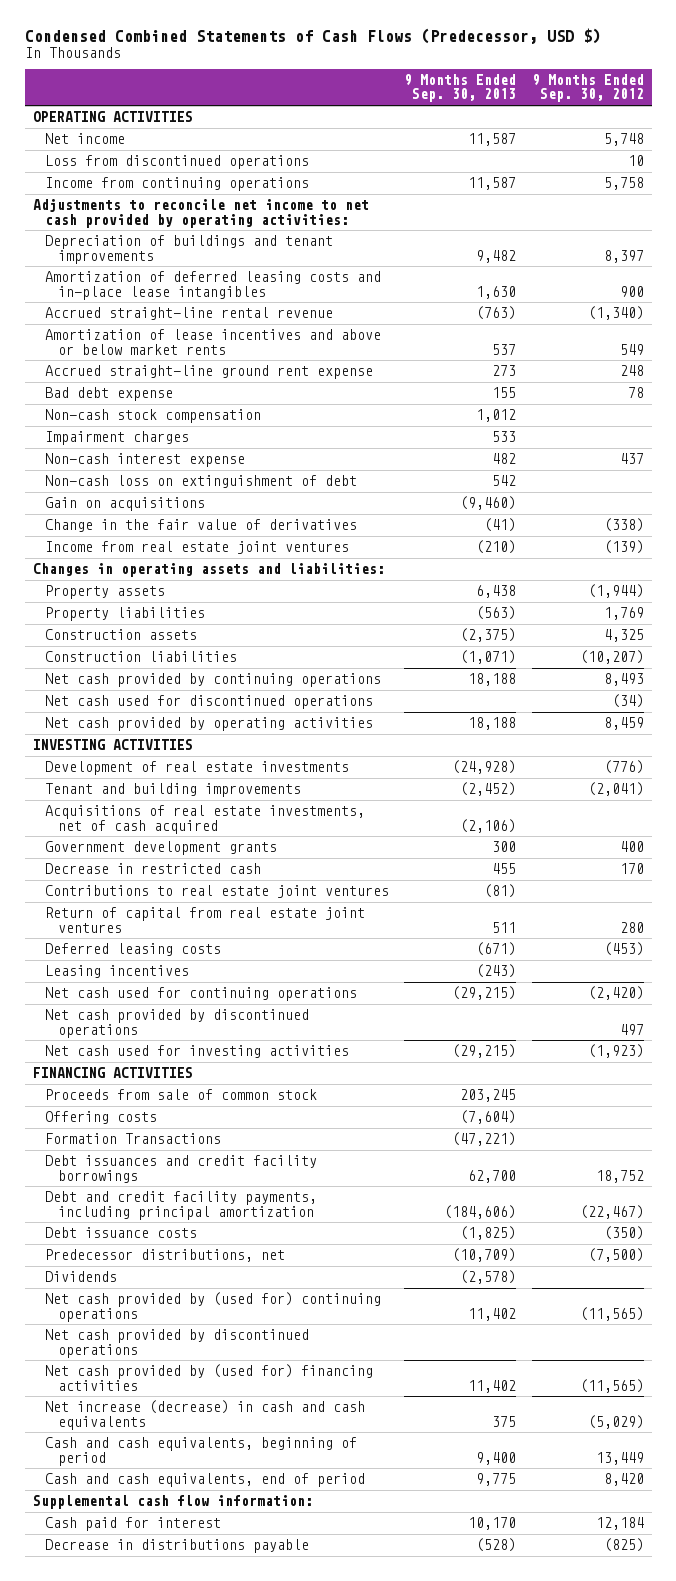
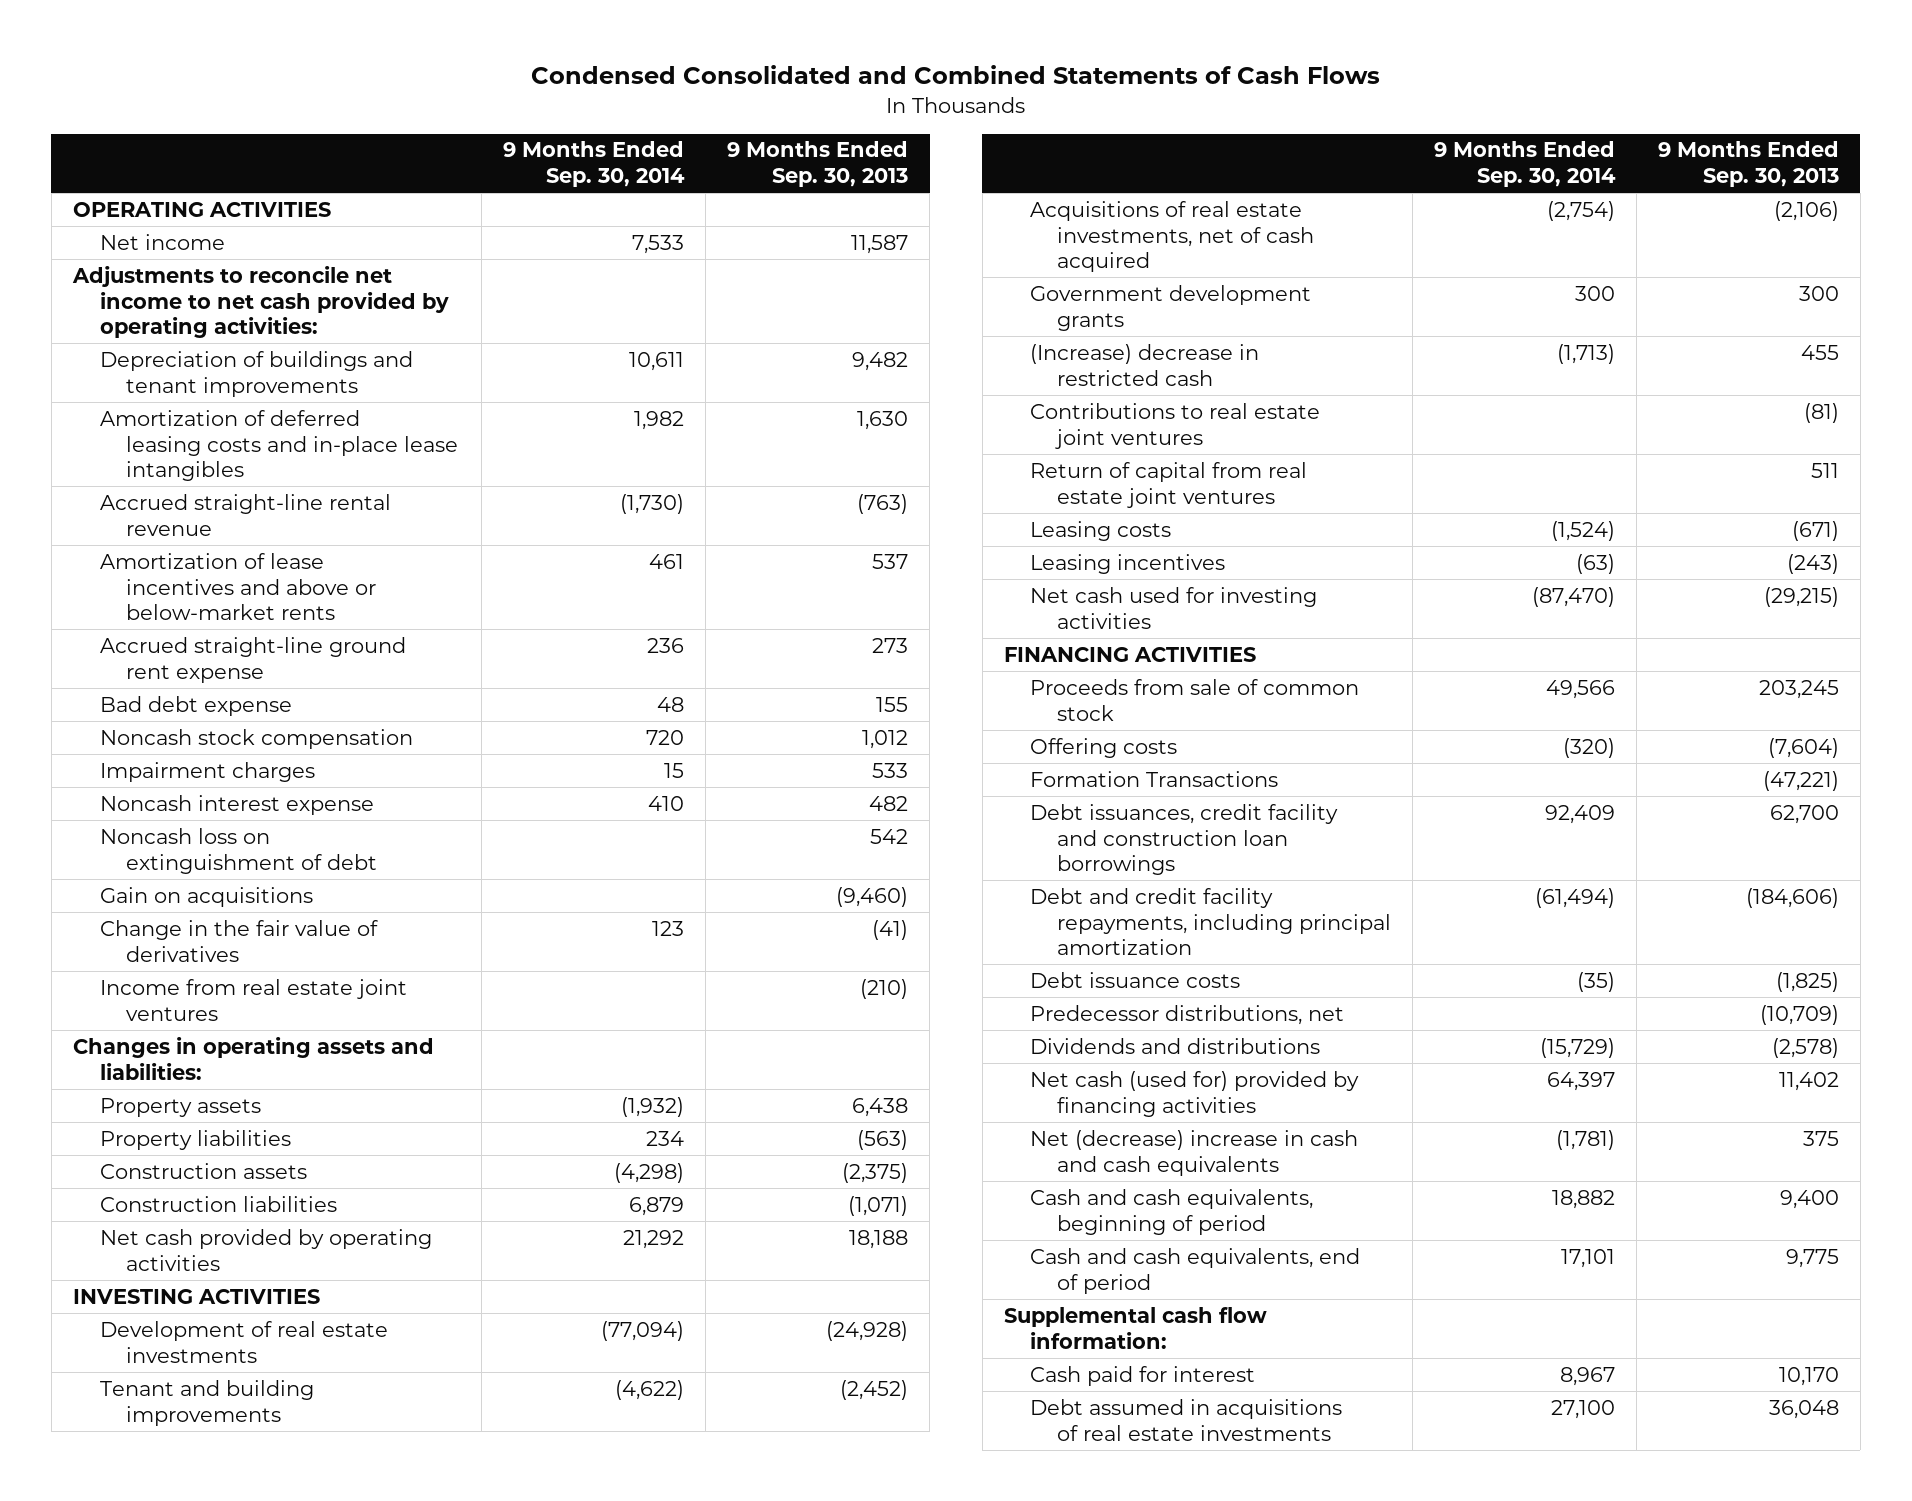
[24,28,601,45] Condensed Combined Statements of Cash Flows (Predecessor, USD $) -> [530,65,1380,85] Condensed Consolidated and Combined Statements of Cash Flows
[531,73,644,103] 9 Months Ended Sep. 30, 2012 -> none
none -> [503,141,686,188] 9 Months Ended Sep. 30, 2014
[45,155,310,170] Loss from discontinued operations -> none
[45,177,310,192] Income from continuing operations -> none
[45,329,382,355] Amortization of lease incentives and above or below market rents -> [99,552,377,621] Amortization of lease incentives and above or below-market rents
[45,409,262,424] Non-cash stock compensation -> [99,728,413,749] Noncash stock compensation
[45,453,246,468] Non-cash interest expense -> [99,794,374,815] Noncash interest expense
[45,475,358,489] Non-cash loss on extinguishment of debt -> [99,827,378,874] Noncash loss on extinguishment of debt
[45,673,382,688] Net cash provided by continuing operations -> none
[45,695,374,710] Net cash used for discontinued operations -> none
[45,863,262,875] Decrease in restricted cash -> [1030,343,1260,386] (Increase) decrease in restricted cash
[45,943,222,957] Deferred leasing costs -> [1030,520,1172,541] Leasing costs
[45,987,358,1002] Net cash used for continuing operations -> none
[45,1009,310,1038] Net cash provided by discontinued operations -> none
[45,1155,318,1183] Debt issuances and credit facility borrowings -> [1030,803,1339,876] Debt issuances, credit facility and construction loan borrowings
[45,1191,318,1220] Debt and credit facility payments, including principal amortization -> [1030,887,1391,956] Debt and credit facility repayments, including principal amortization
[45,1329,310,1358] Net cash provided by discontinued operations -> none
[45,1364,374,1391] Net cash provided by (used for) financing activities -> none
[45,1271,118,1283] Dividends -> [1030,1037,1321,1054] Dividends and distributions
[45,1292,382,1322] Net cash provided by (used for) continuing operations -> [1030,1070,1360,1117] Net cash (used for) provided by financing activities
[45,1400,366,1430] Net increase (decrease) in cash and cash equivalents -> [1030,1129,1359,1176] Net (decrease) increase in cash and cash equivalents
[45,1539,310,1554] Decrease in distributions payable -> none
none -> [1030,1398,1343,1441] Debt assumed in acquisitions of real estate investments

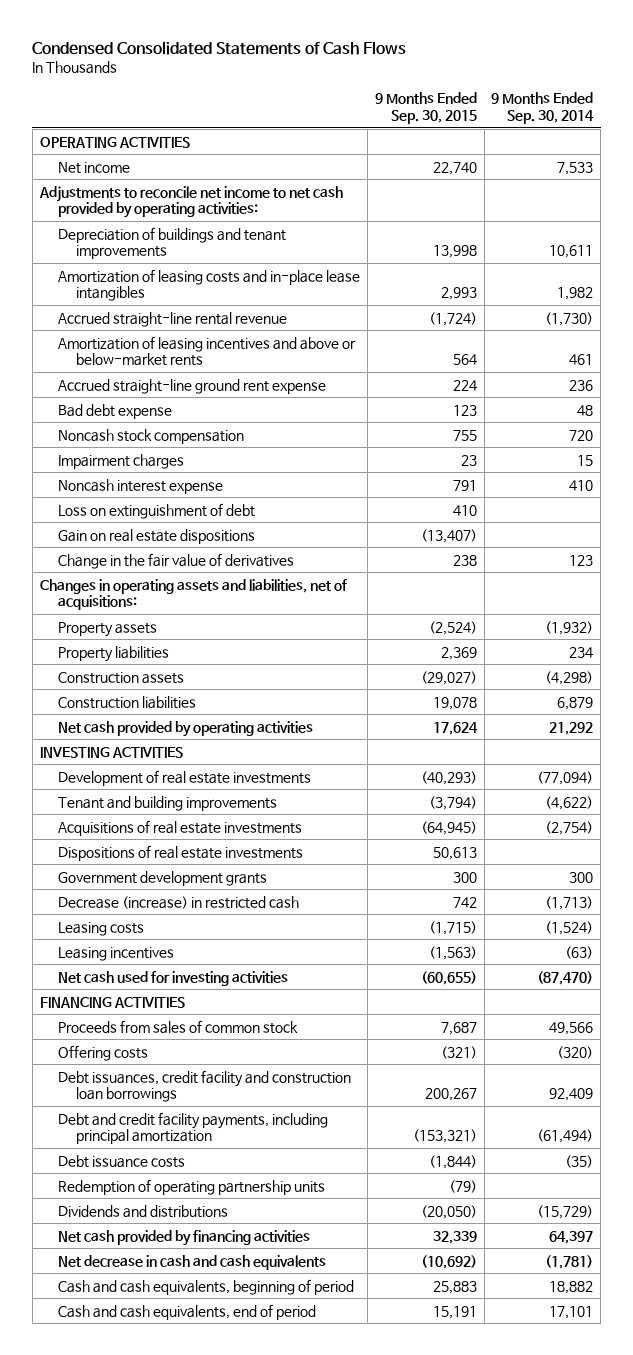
[530,65,1380,85] Condensed Consolidated and Combined Statements of Cash Flows -> [32,40,407,55] Condensed Consolidated Statements of Cash Flows
[727,141,909,188] 9 Months Ended Sep. 30, 2013 -> none
none -> [374,92,477,124] 9 Months Ended Sep. 30, 2015
[99,409,459,482] Amortization of deferred leasing costs and in-place lease intangibles -> [58,268,361,302] Amortization of leasing costs and in-place lease intangibles
[99,552,377,621] Amortization of lease incentives and above or below-market rents -> [58,335,357,367] Amortization of leasing incentives and above or below-market rents
[99,886,313,907] Gain on acquisitions -> none
[99,827,378,874] Noncash loss on extinguishment of debt -> [58,502,256,519] Loss on extinguishment of debt
none -> [58,528,256,544] Gain on real estate dispositions
[99,978,407,1021] Income from real estate joint ventures -> none
[72,1036,434,1080] Changes in operating assets and liabilities: -> [39,578,348,611] Changes in operating assets and liabilities, net of acquisitions:
[1030,200,1314,273] Acquisitions of real estate investments, net of cash acquired -> [58,819,303,836] Acquisitions of real estate investments
none -> [58,844,304,861] Dispositions of real estate investments
[1030,402,1321,449] Contributions to real estate joint ventures -> none
[1030,461,1308,508] Return of capital from real estate joint ventures -> none
[1030,343,1260,386] (Increase) decrease in restricted cash -> [58,895,300,909] Decrease (increase) in restricted cash
[1030,678,1360,721] Proceeds from sale of common stock -> [58,1019,299,1034] Proceeds from sales of common stock
[1030,770,1279,787] Formation Transactions -> none
[1030,887,1391,956] Debt and credit facility repayments, including principal amortization -> [58,1111,329,1145] Debt and credit facility payments, including principal amortization
[1030,1004,1345,1025] Predecessor distributions, net -> none
none -> [58,1178,326,1195] Redemption of operating partnership units
[1030,1070,1360,1117] Net cash (used for) provided by financing activities -> [58,1229,311,1246] Net cash provided by financing activities
[1030,1129,1359,1176] Net (decrease) increase in cash and cash equivalents -> [58,1254,327,1270] Net decrease in cash and cash equivalents
[1003,1306,1267,1349] Supplemental cash flow information: -> none
[1030,1365,1256,1386] Cash paid for interest -> none
[1030,1398,1343,1441] Debt assumed in acquisitions of real estate investments -> none

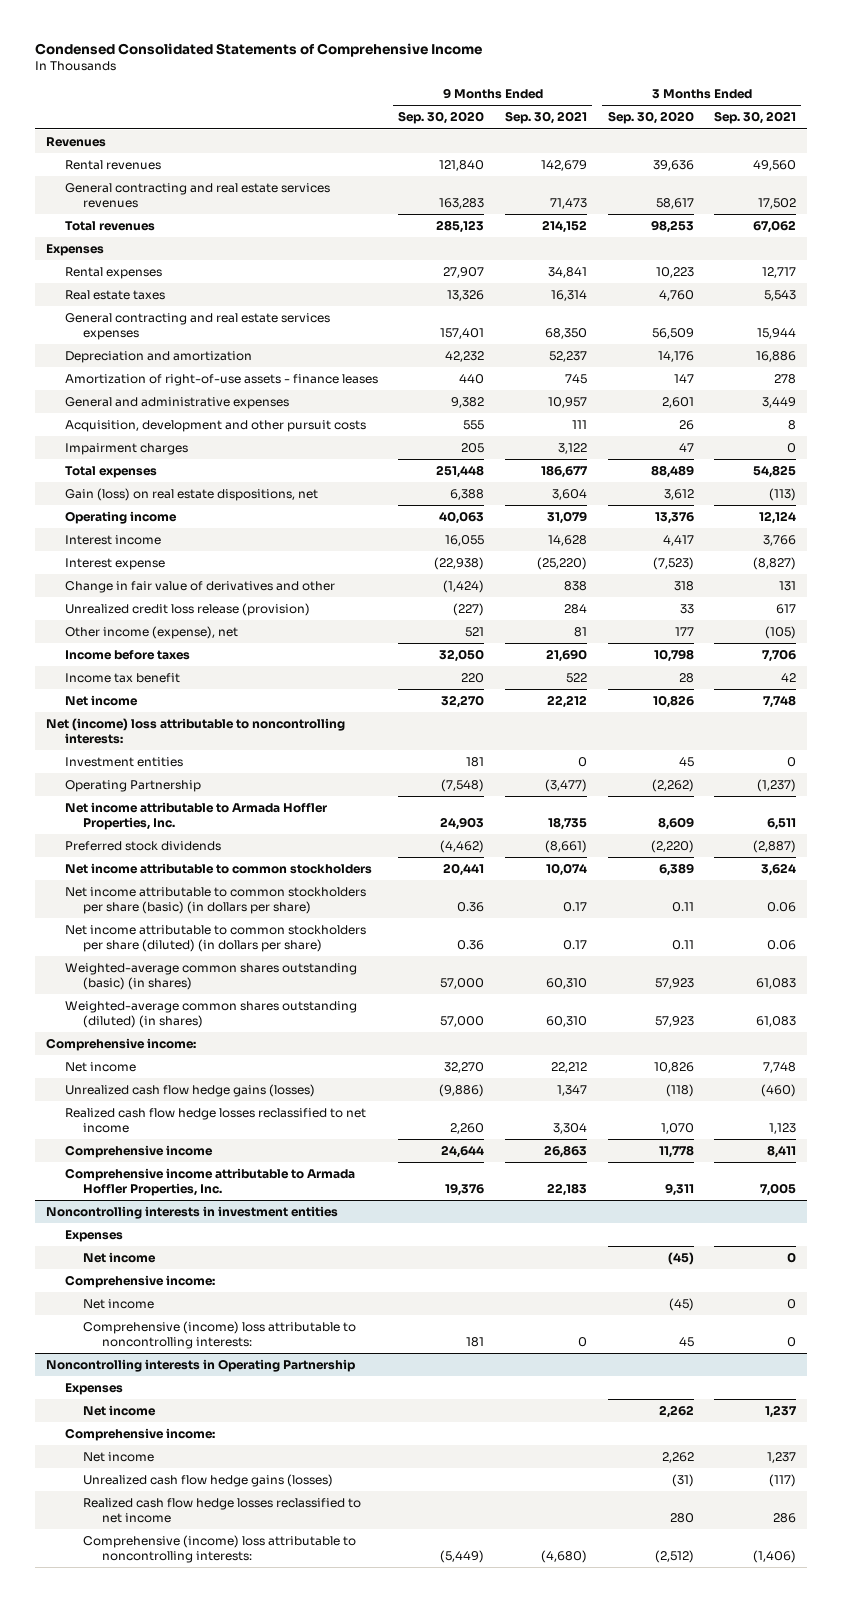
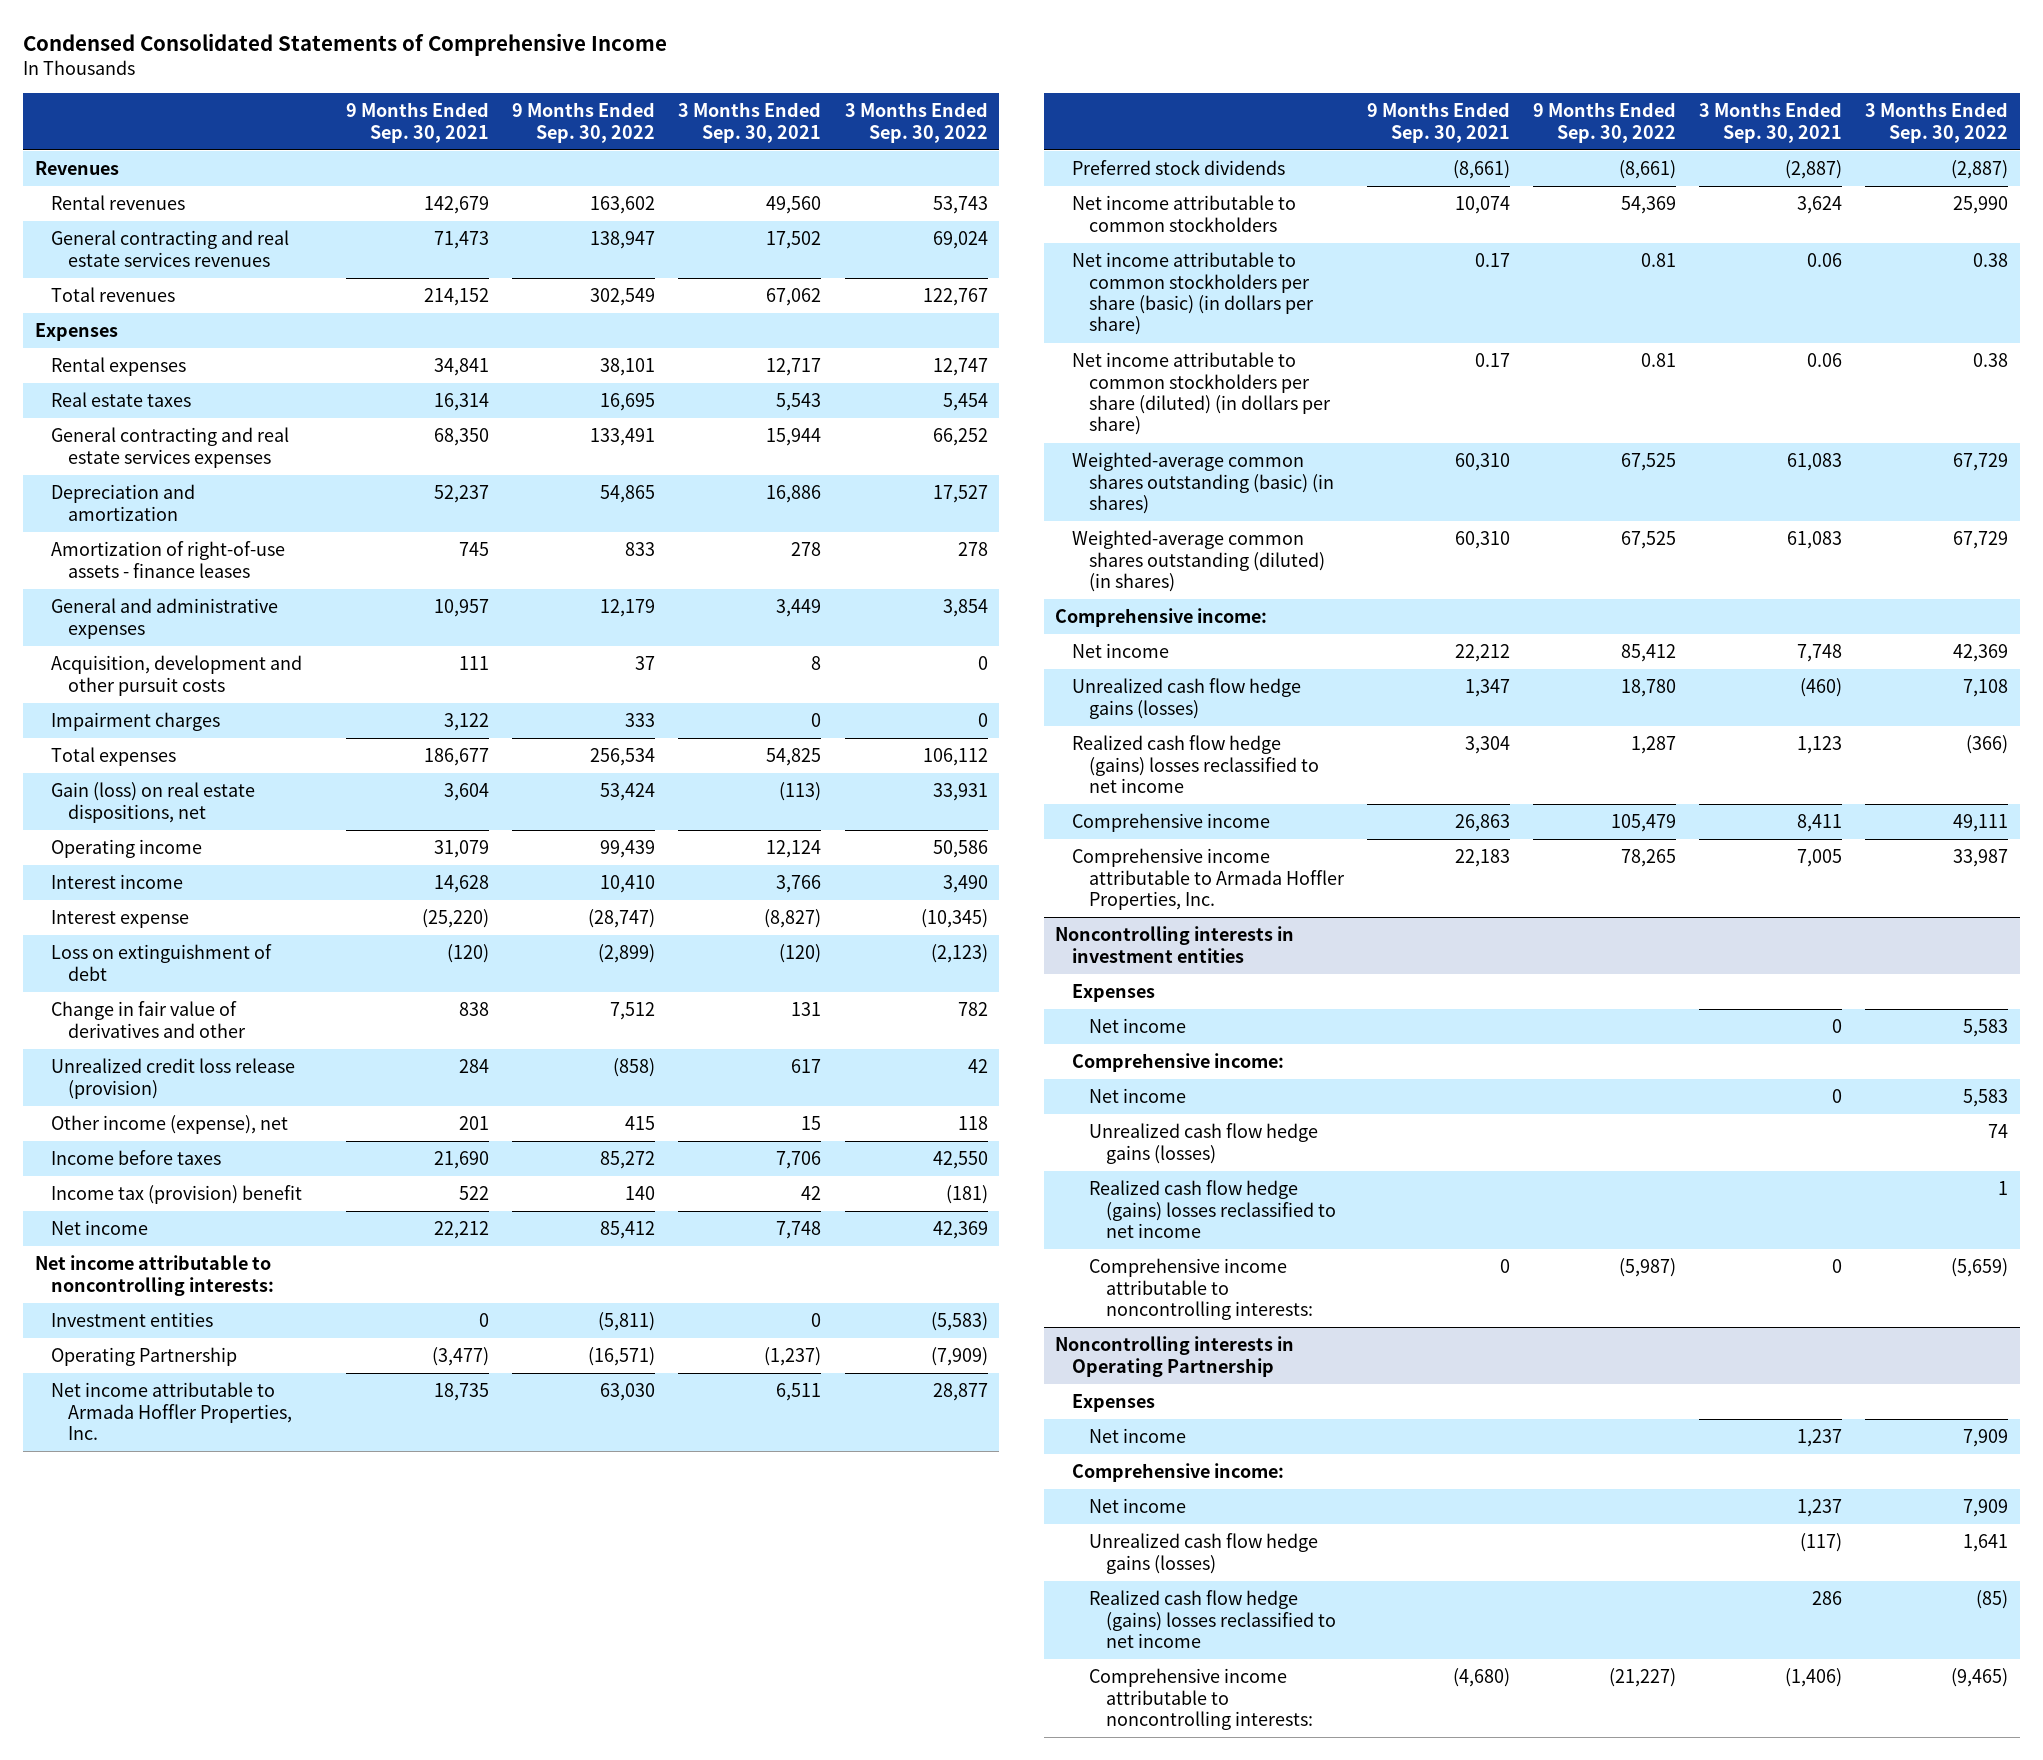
[398,111,485,125] Sep. 30, 2020 -> none
[607,111,694,125] Sep. 30, 2020 -> none
none -> [512,102,656,143] 9 Months Ended Sep. 30, 2022
none -> [844,102,988,143] 3 Months Ended Sep. 30, 2022
none -> [51,944,273,981] Loss on extinguishment of debt
[573,627,587,638] 81 -> [459,1116,490,1131] 201
[765,626,797,640] (105) -> [801,1116,822,1131] 15
[64,673,180,684] Income tax benefit -> [51,1185,303,1205] Income tax (provision) benefit
[45,718,345,744] Net (income) loss attributable to noncontrolling interests: -> [34,1255,275,1296] Net income attributable to noncontrolling interests:
[64,1108,366,1133] Realized cash flow hedge losses reclassified to net income -> [1072,735,1320,794] Realized cash flow hedge (gains) losses reclassified to net income
none -> [1089,1123,1319,1164] Unrealized cash flow hedge gains (losses)
none -> [1089,1180,1336,1239] Realized cash flow hedge (gains) losses reclassified to net income
[83,1321,357,1349] Comprehensive (income) loss attributable to noncontrolling interests: -> [1089,1258,1313,1321] Comprehensive income attributable to noncontrolling interests:
[83,1498,362,1523] Realized cash flow hedge losses reclassified to net income -> [1089,1590,1336,1649] Realized cash flow hedge (gains) losses reclassified to net income
[83,1535,357,1563] Comprehensive (income) loss attributable to noncontrolling interests: -> [1089,1668,1313,1731] Comprehensive income attributable to noncontrolling interests:

